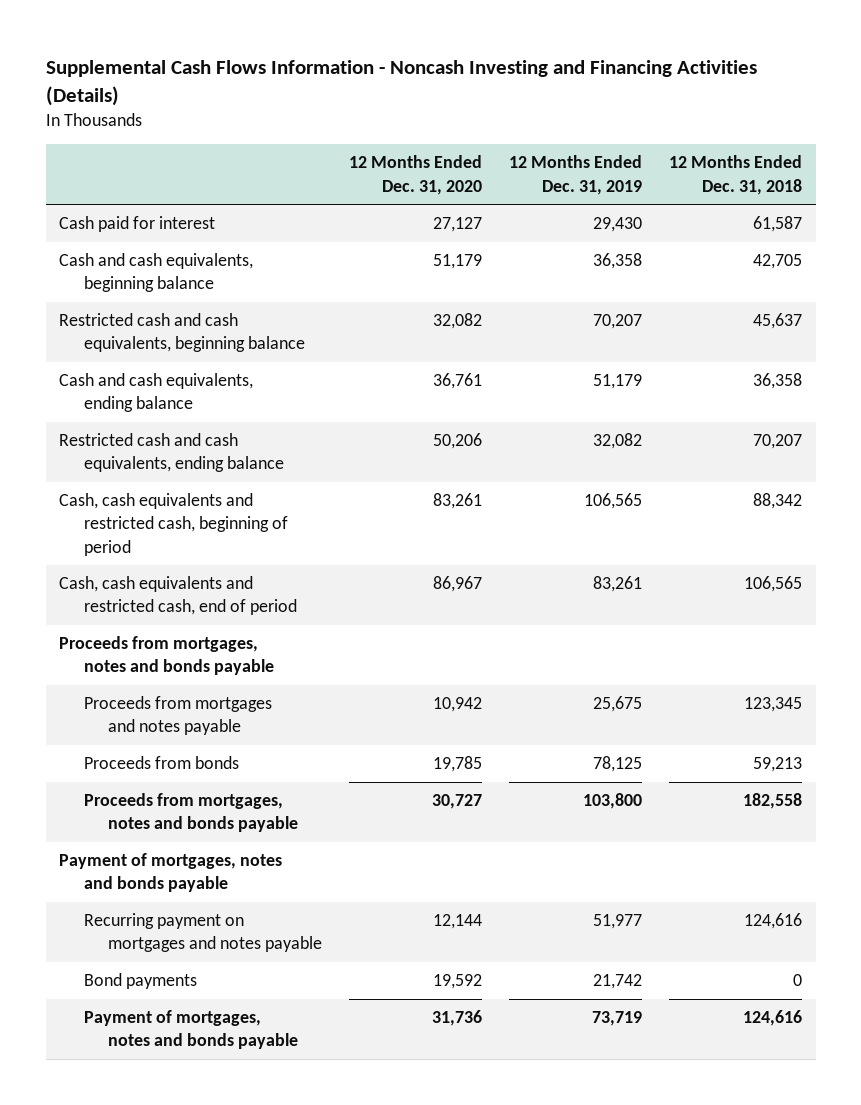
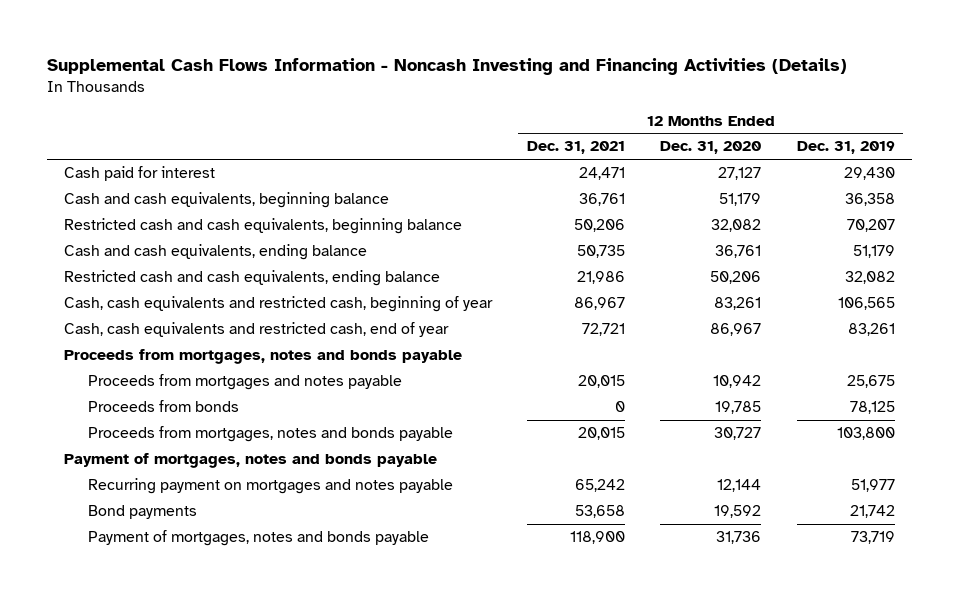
[669,155,803,195] 12 Months Ended Dec. 31, 2018 -> none
none -> [527,141,626,155] Dec. 31, 2021
[59,493,288,556] Cash, cash equivalents and restricted cash, beginning of period -> [64,296,494,313] Cash, cash equivalents and restricted cash, beginning of year
[59,576,297,616] Cash, cash equivalents and restricted cash, end of period -> [64,322,450,338] Cash, cash equivalents and restricted cash, end of year

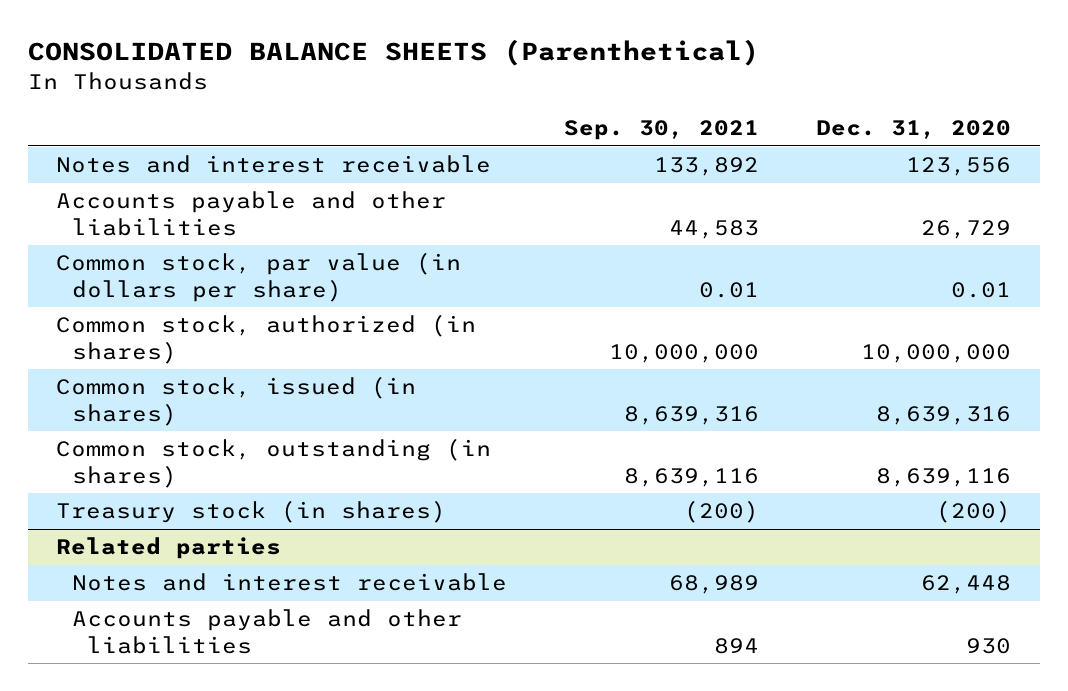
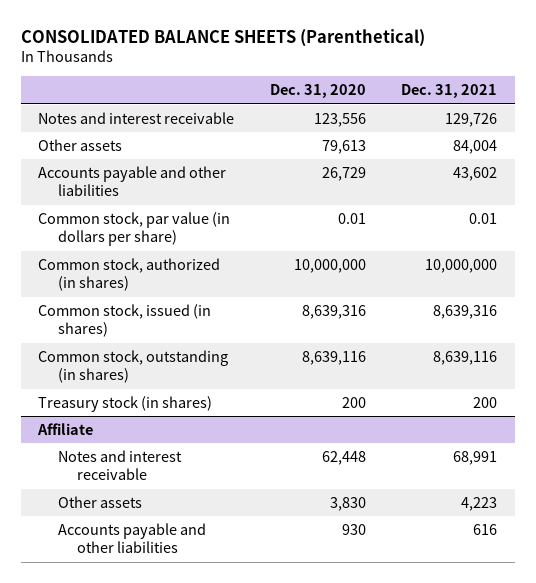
[564,120,760,141] Sep. 30, 2021 -> none
none -> [401,84,498,99] Dec. 31, 2021
none -> [38,138,123,151] Other assets
[936,500,1012,524] (200) -> [341,396,366,408] 200
[56,537,282,560] Related parties -> [37,422,94,435] Affiliate
none -> [57,495,142,508] Other assets

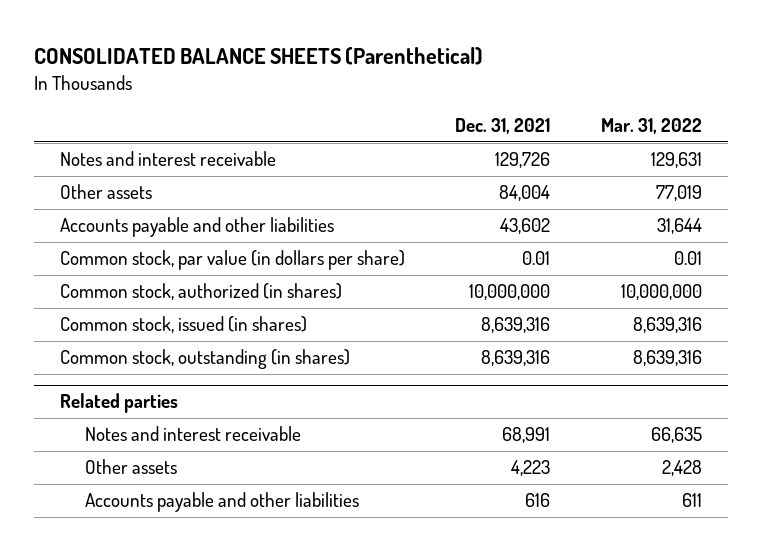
[269,84,366,99] Dec. 31, 2020 -> none
none -> [601,118,703,135] Mar. 31, 2022
[38,395,213,412] Treasury stock (in shares) -> none
[433,350,498,365] 8,639,116 -> [481,350,551,367] 8,639,316
[37,422,94,435] Affiliate -> [59,393,178,414] Related parties

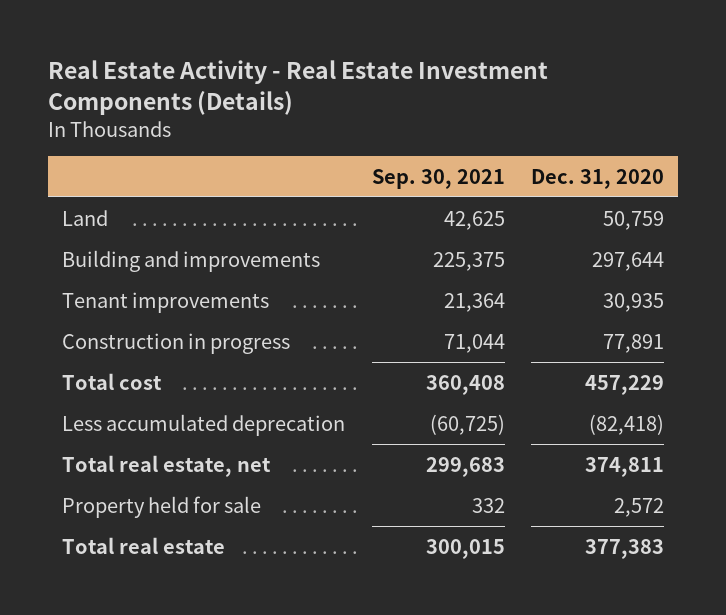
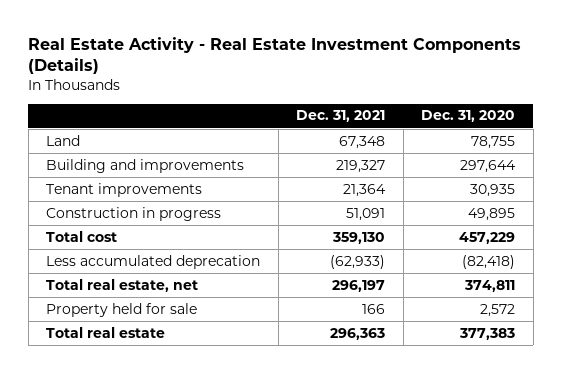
[371,168,505,189] Sep. 30, 2021 -> none
none -> [296,110,386,123] Dec. 31, 2021
[603,210,665,230] 50,759 -> [471,135,516,149] 78,755
[603,333,665,353] 77,891 -> [468,207,516,221] 49,895

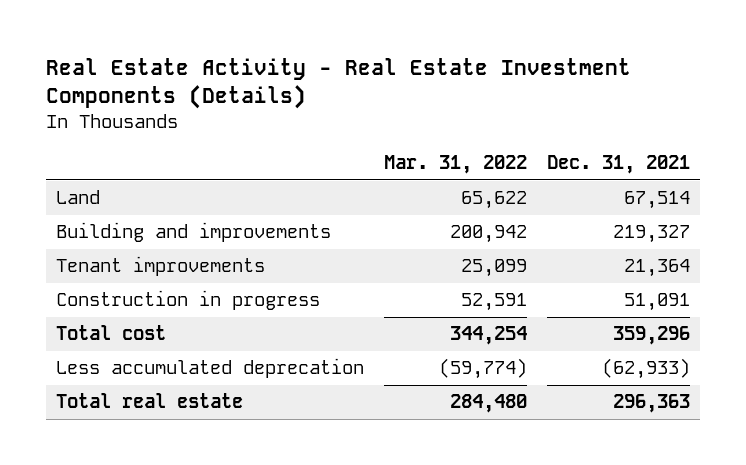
[421,110,516,123] Dec. 31, 2020 -> none
none -> [384,155,528,175] Mar. 31, 2022
[339,135,386,149] 67,348 -> [623,191,690,210] 67,514
[332,231,386,244] 359,130 -> [612,326,690,346] 359,296
[46,278,199,292] Total real estate, net -> none
[46,302,198,317] Property held for sale -> none

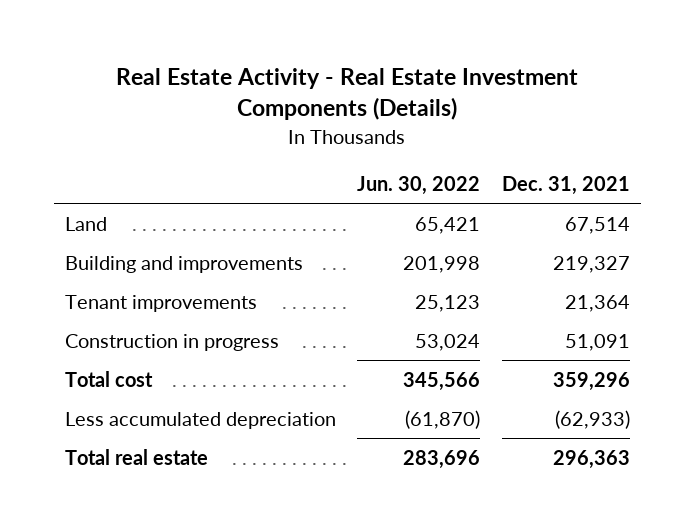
[384,155,528,175] Mar. 31, 2022 -> none
none -> [357,175,481,195] Jun. 30, 2022
[56,358,365,379] Less accumulated deprecation -> [64,411,336,429] Less accumulated depreciation

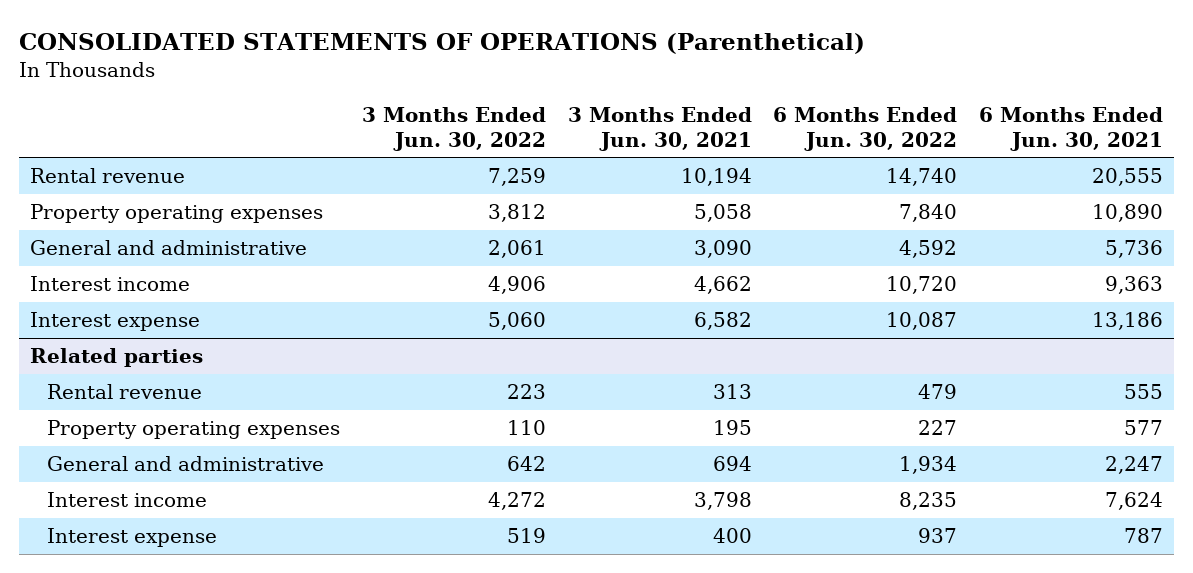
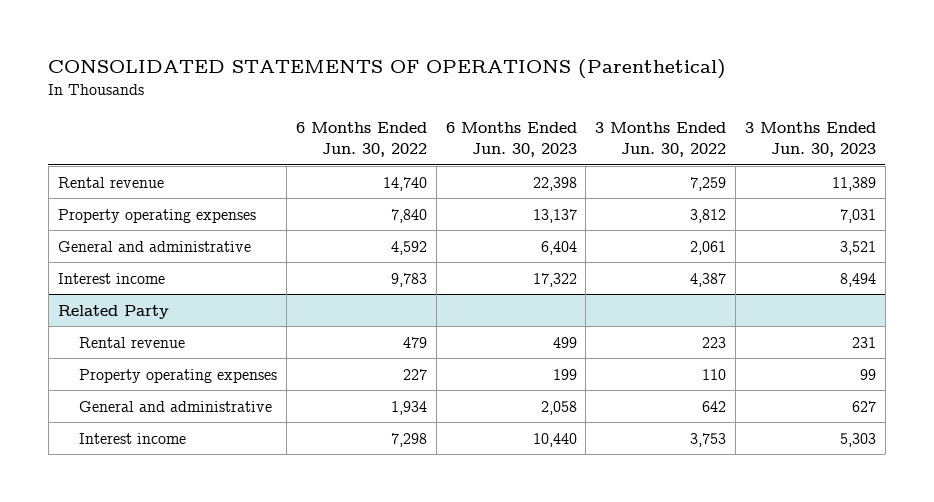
[567,107,752,151] 3 Months Ended Jun. 30, 2021 -> none
[979,107,1164,151] 6 Months Ended Jun. 30, 2021 -> none
none -> [445,122,577,158] 6 Months Ended Jun. 30, 2023
none -> [744,122,876,158] 3 Months Ended Jun. 30, 2023
[29,312,200,332] Interest expense -> none
[29,348,203,368] Related parties -> none
[487,276,546,295] 4,906 -> [690,272,727,287] 4,387
[886,276,958,295] 10,720 -> [390,272,427,287] 9,783
none -> [57,304,169,319] Related Party
[46,528,217,548] Interest expense -> none
[487,492,546,511] 4,272 -> [690,432,727,447] 3,753
[899,492,958,511] 8,235 -> [390,432,427,447] 7,298

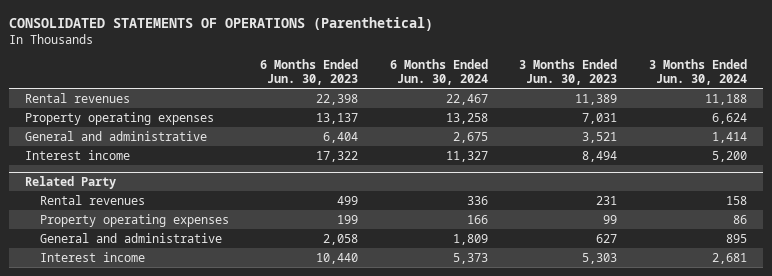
[295,122,427,158] 6 Months Ended Jun. 30, 2022 -> none
[595,122,727,158] 3 Months Ended Jun. 30, 2022 -> none
none -> [389,58,488,86] 6 Months Ended Jun. 30, 2024
none -> [648,58,747,86] 3 Months Ended Jun. 30, 2024
[57,176,164,188] Rental revenue -> [25,92,131,103] Rental revenues
[79,336,186,348] Rental revenue -> [39,194,145,205] Rental revenues

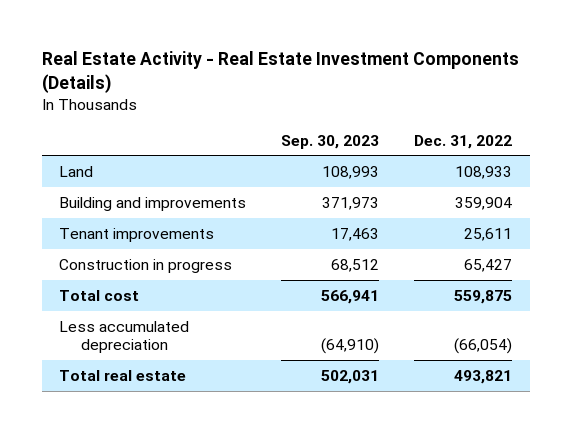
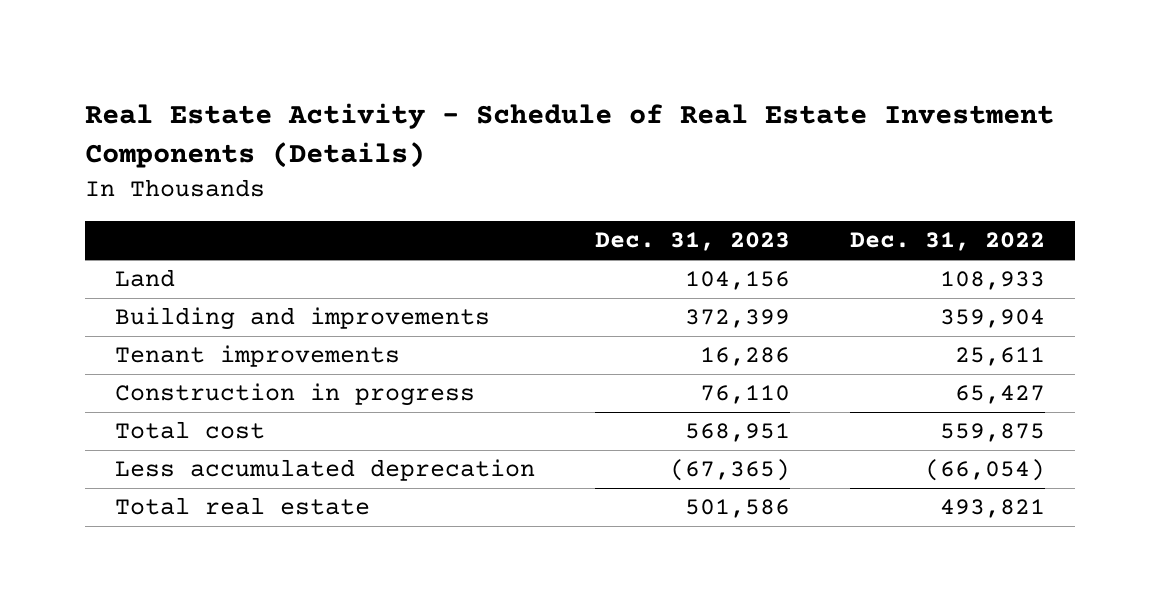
[41,51,519,94] Real Estate Activity - Real Estate Investment Components (Details) -> [84,103,1054,169] Real Estate Activity - Schedule of Real Estate Investment Components (Details)
[281,134,380,149] Sep. 30, 2023 -> none
none -> [594,232,790,252] Dec. 31, 2023
[59,320,190,354] Less accumulated depreciation -> [114,459,535,482] Less accumulated deprecation

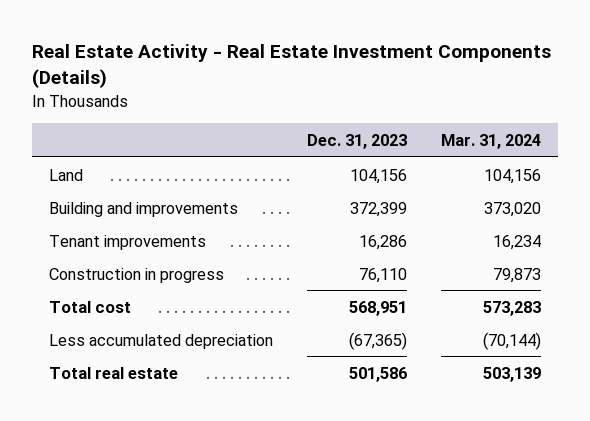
[84,103,1054,169] Real Estate Activity - Schedule of Real Estate Investment Components (Details) -> [32,44,552,89] Real Estate Activity - Real Estate Investment Components (Details)
[849,232,1045,252] Dec. 31, 2022 -> none
none -> [441,134,542,150] Mar. 31, 2024
[114,459,535,482] Less accumulated deprecation -> [49,333,274,349] Less accumulated depreciation

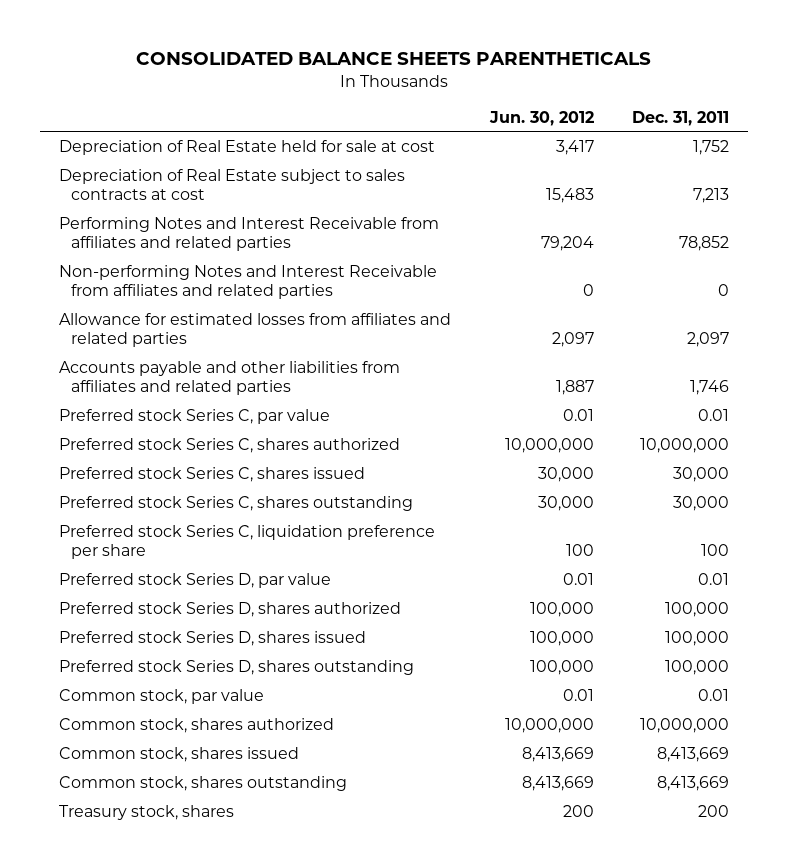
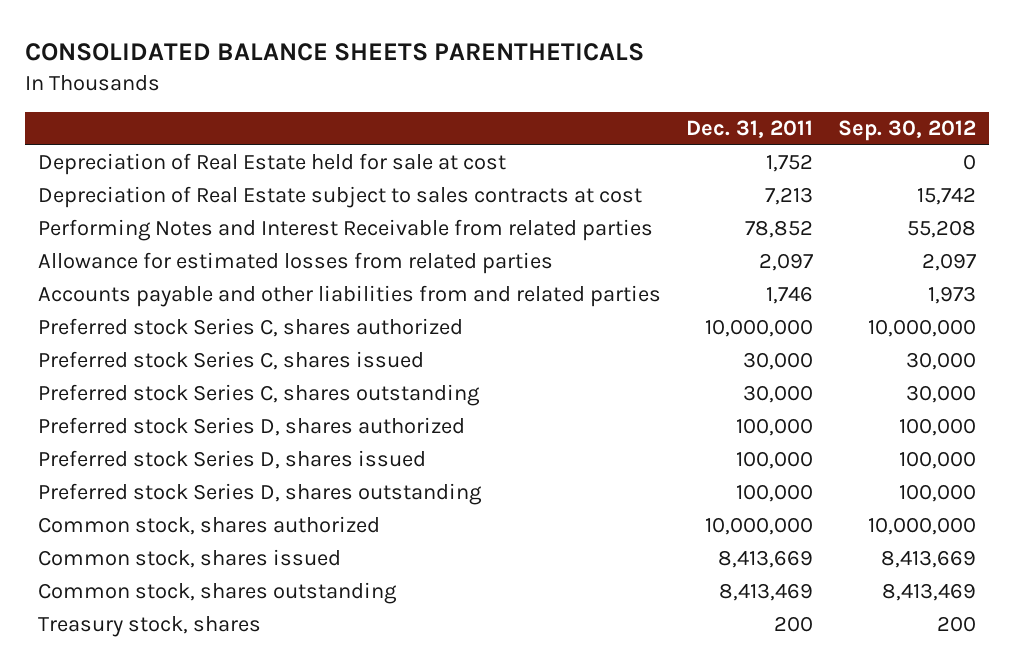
[488,110,594,126] Jun. 30, 2012 -> none
none -> [838,120,977,142] Sep. 30, 2012
[59,264,438,300] Non-performing Notes and Interest Receivable from affiliates and related parties -> none
[59,408,331,424] Preferred stock Series C, par value -> none
[59,216,440,252] Performing Notes and Interest Receivable from affiliates and related parties -> [37,219,653,242] Performing Notes and Interest Receivable from related parties
[59,312,452,348] Allowance for estimated losses from affiliates and related parties -> [37,252,553,275] Allowance for estimated losses from related parties
[59,360,401,396] Accounts payable and other liabilities from affiliates and related parties -> [37,285,661,308] Accounts payable and other liabilities from and related parties
[59,524,436,560] Preferred stock Series C, liquidation preference per share -> none
[59,572,332,588] Preferred stock Series D, par value -> none
[59,688,265,704] Common stock, par value -> none
[656,775,729,791] 8,413,669 -> [719,583,814,602] 8,413,469

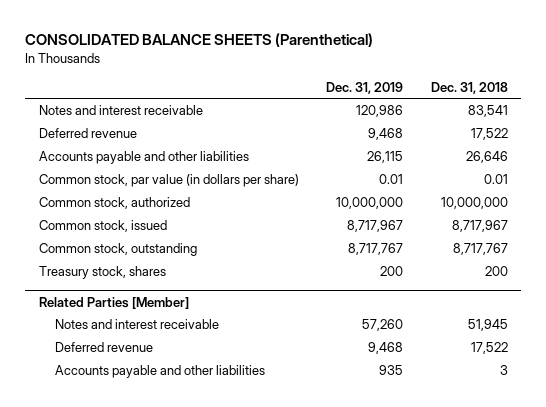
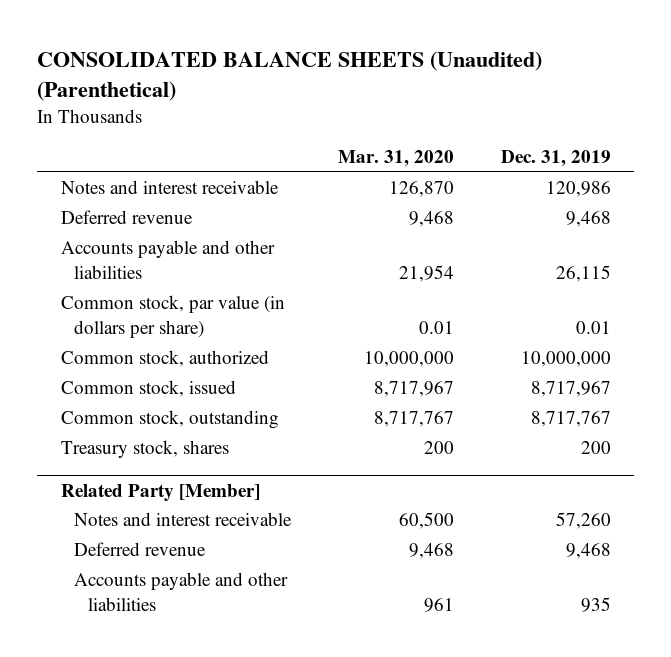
[24,33,373,48] CONSOLIDATED BALANCE SHEETS (Parenthetical) -> [37,51,543,101] CONSOLIDATED BALANCE SHEETS (Unaudited) (Parenthetical)
[430,81,508,94] Dec. 31, 2018 -> none
none -> [338,150,455,168] Mar. 31, 2020
[38,296,189,309] Related Parties [Member] -> [60,483,260,501] Related Party [Member]

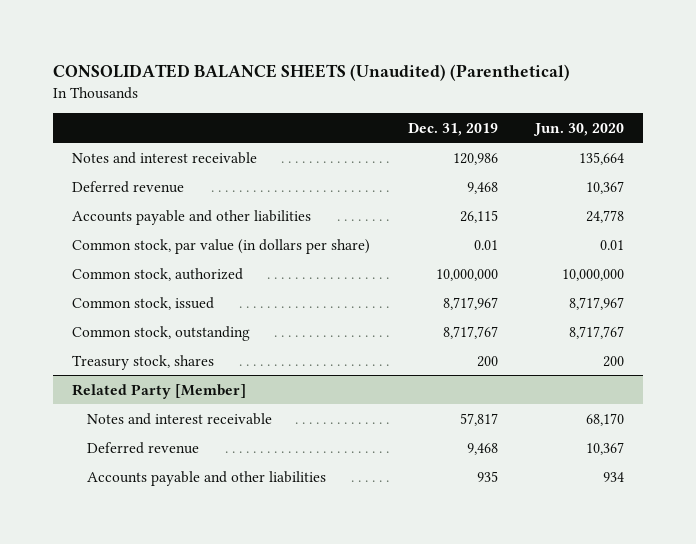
[338,150,455,168] Mar. 31, 2020 -> none
none -> [533,122,625,136] Jun. 30, 2020
[555,512,611,530] 57,260 -> [459,412,498,426] 57,817

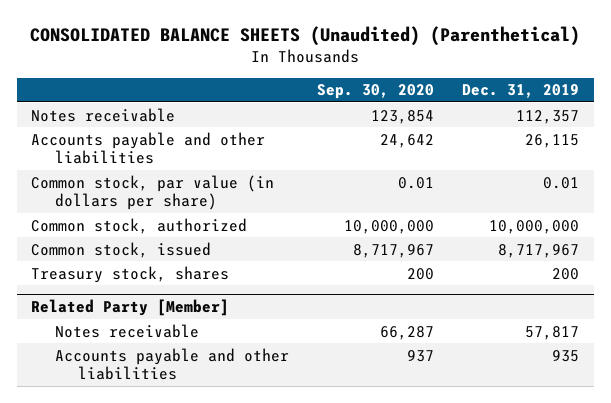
[533,122,625,136] Jun. 30, 2020 -> none
none -> [317,84,435,100] Sep. 30, 2020
[72,180,185,193] Deferred revenue -> none
[72,151,258,164] Notes and interest receivable -> [31,107,176,122] Notes receivable
[452,152,498,165] 120,986 -> [516,109,580,124] 112,357
[72,325,251,341] Common stock, outstanding -> none
[86,441,199,454] Deferred revenue -> none
[86,412,272,425] Notes and interest receivable -> [54,323,199,338] Notes receivable

